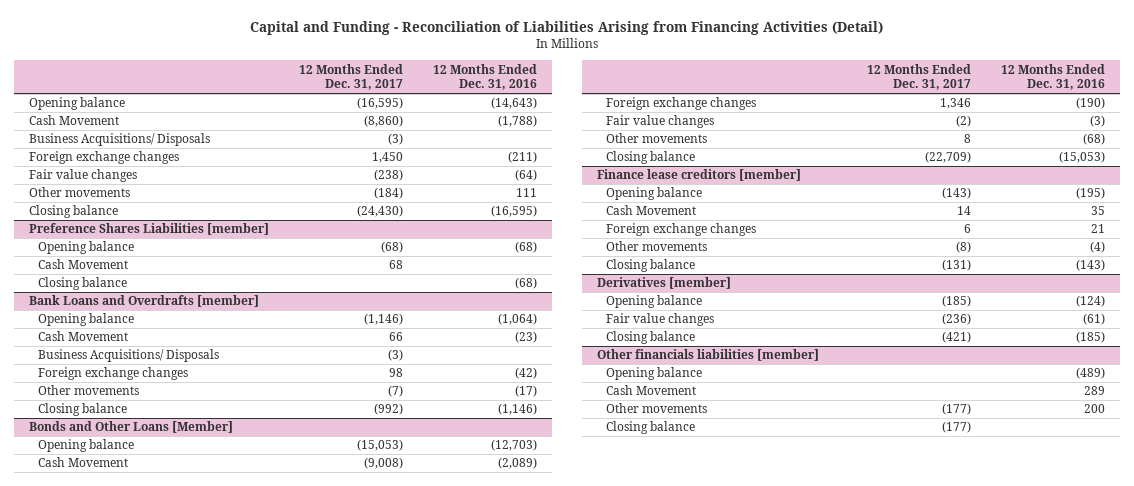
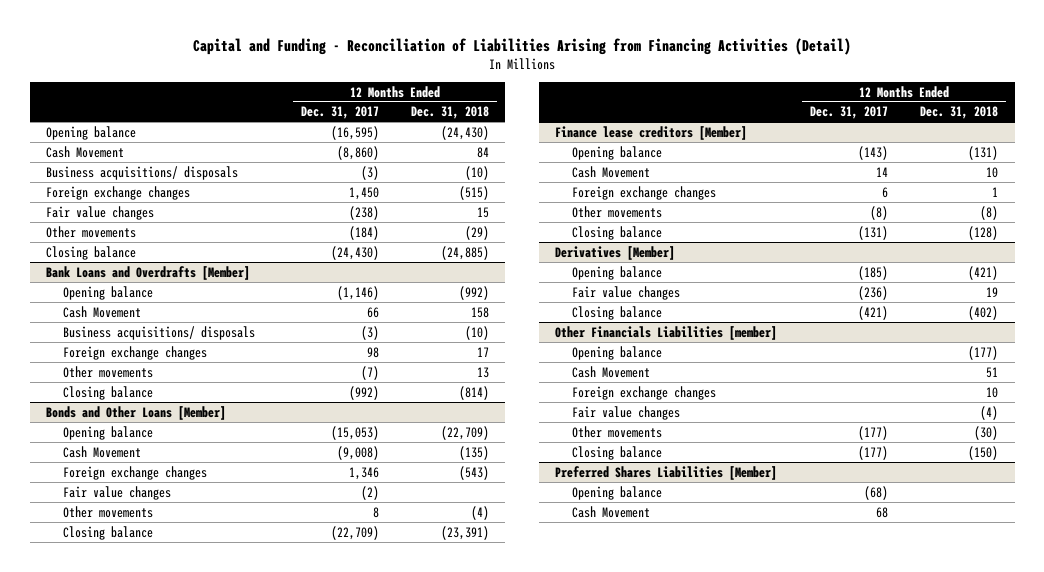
[432,63,537,91] 12 Months Ended Dec. 31, 2016 -> none
none -> [411,106,490,120] Dec. 31, 2018
[28,133,210,147] Business Acquisitions/ Disposals -> [46,165,239,180] Business acquisitions/ disposals
[28,223,269,236] Preference Shares Liabilities [member] -> none
[37,241,134,255] Opening balance -> none
[37,259,128,270] Cash Movement -> none
[37,277,127,291] Closing balance -> none
[28,295,259,308] Bank Loans and Overdrafts [member] -> [46,265,251,280] Bank Loans and Overdrafts [Member]
[37,349,219,363] Business Acquisitions/ Disposals -> [62,325,255,340] Business acquisitions/ disposals
[596,169,801,182] Finance lease creditors [member] -> [555,125,748,140] Finance lease creditors [Member]
[596,277,731,290] Derivatives [member] -> [555,245,676,260] Derivatives [Member]
[596,349,819,362] Other financials liabilities [member] -> [555,325,778,340] Other Financials Liabilities [member]
none -> [571,385,716,400] Foreign exchange changes
none -> [571,405,680,420] Fair value changes
none -> [555,465,778,480] Preferred Shares Liabilities [Member]
none -> [571,485,662,500] Opening balance
none -> [571,505,650,518] Cash Movement

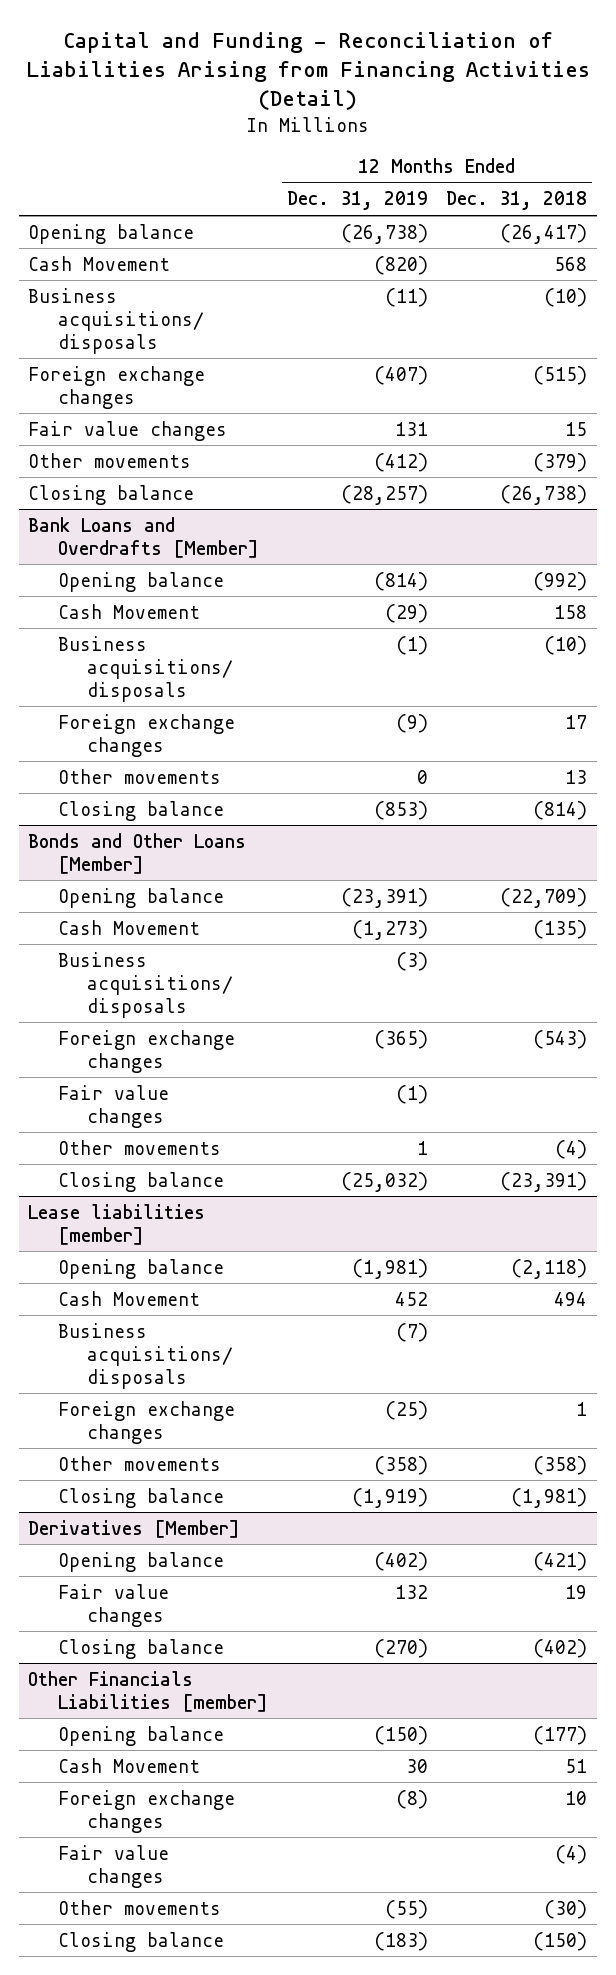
[300,106,379,120] Dec. 31, 2017 -> none
none -> [286,191,428,211] Dec. 31, 2019
[441,125,490,140] (24,430) -> [500,223,588,244] (26,417)
[477,146,490,158] 84 -> [554,256,588,271] 568
[465,225,490,240] (29) -> [533,452,588,472] (379)
[441,245,490,260] (24,885) -> [500,484,588,505] (26,738)
none -> [57,951,233,1018] Business acquisitions/ disposals
[555,125,748,140] Finance lease creditors [Member] -> none
none -> [28,1203,206,1245] Lease liabilities [member]
[968,145,999,160] (131) -> [511,1258,588,1279] (2,118)
[986,166,999,178] 10 -> [554,1291,588,1306] 494
none -> [57,1322,233,1389] Business acquisitions/ disposals
[980,205,999,220] (8) -> [533,1455,588,1475] (358)
[968,225,999,240] (128) -> [511,1487,588,1508] (1,981)
[555,465,778,480] Preferred Shares Liabilities [Member] -> none
[571,485,662,500] Opening balance -> none
[571,505,650,518] Cash Movement -> none

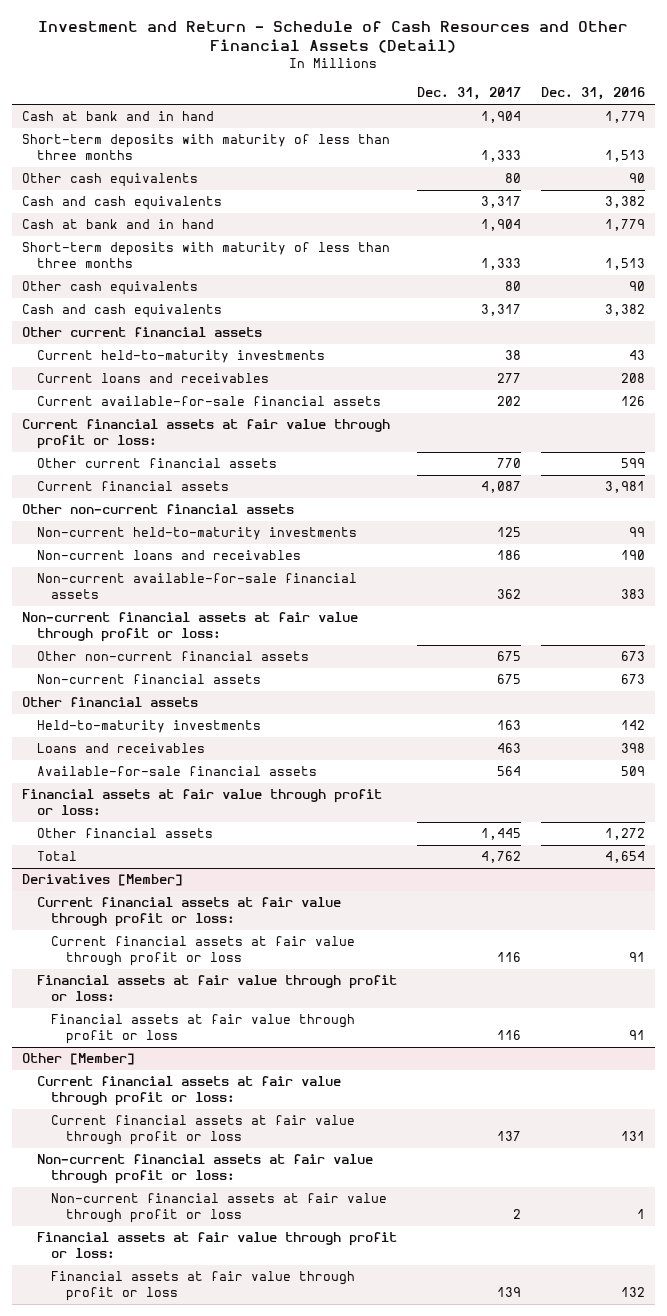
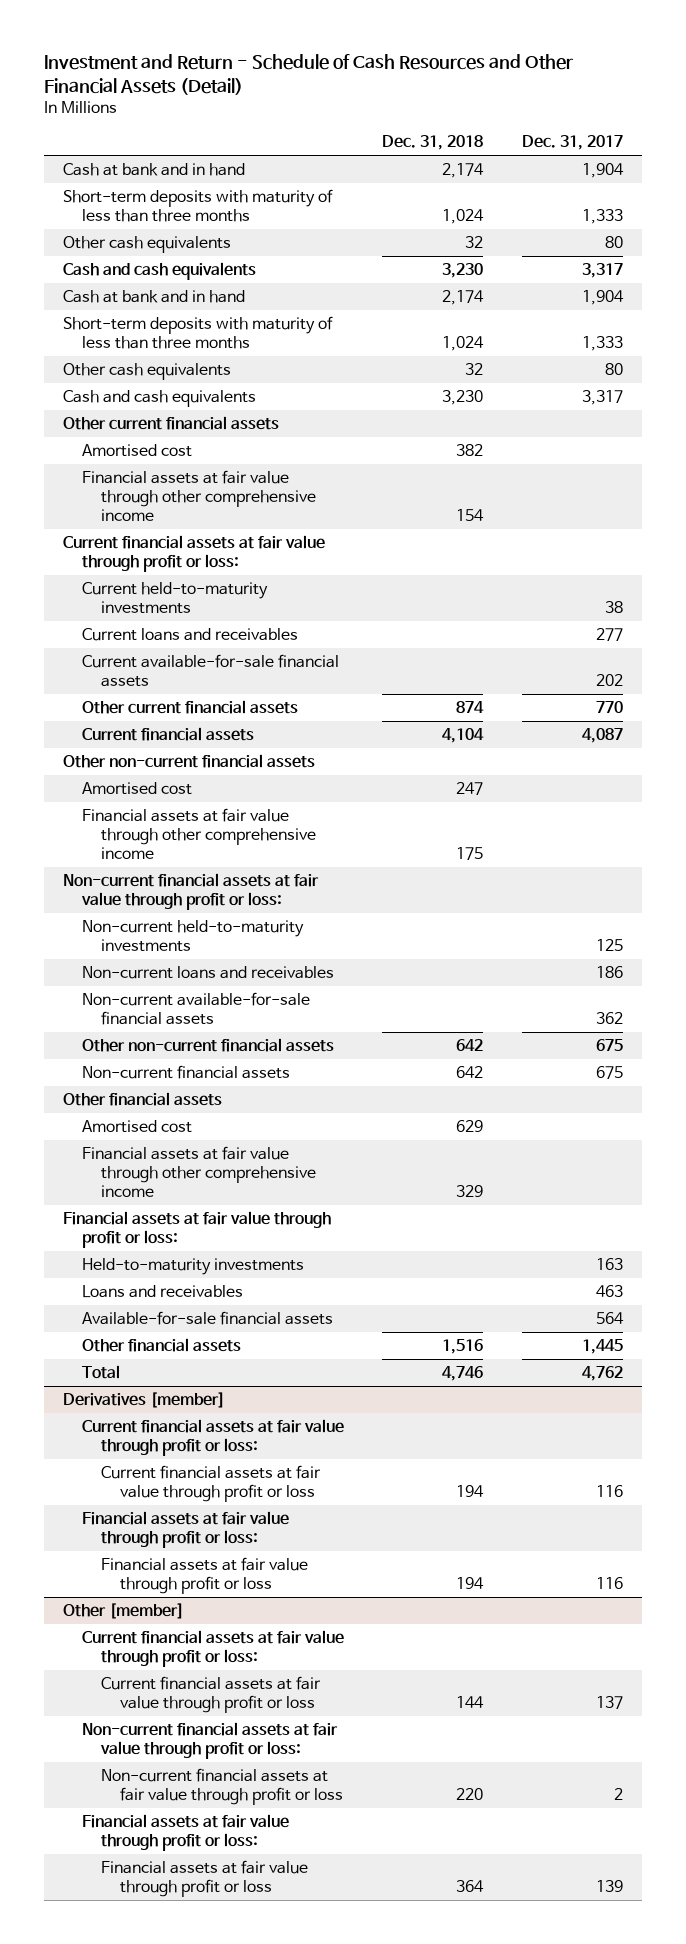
[540,87,645,101] Dec. 31, 2016 -> none
none -> [382,135,484,151] Dec. 31, 2018
none -> [82,444,193,458] Amortised cost
none -> [82,470,316,522] Financial assets at fair value through other comprehensive income
[22,419,391,450] Current financial assets at fair value through profit or loss: -> [63,535,326,573] Current financial assets at fair value through profit or loss:
none -> [82,782,193,796] Amortised cost
none -> [82,808,316,860] Financial assets at fair value through other comprehensive income
[22,612,359,643] Non-current financial assets at fair value through profit or loss: -> [63,873,320,911] Non-current financial assets at fair value through profit or loss:
none -> [82,1120,193,1134] Amortised cost
none -> [82,1146,316,1198] Financial assets at fair value through other comprehensive income
[22,789,383,816] Financial assets at fair value through profit or loss: -> [63,1211,332,1249] Financial assets at fair value through profit or loss:
[22,874,184,887] Derivatives [Member] -> [63,1392,226,1409] Derivatives [member]
[22,1053,136,1066] Other [Member] -> [63,1603,185,1620] Other [member]

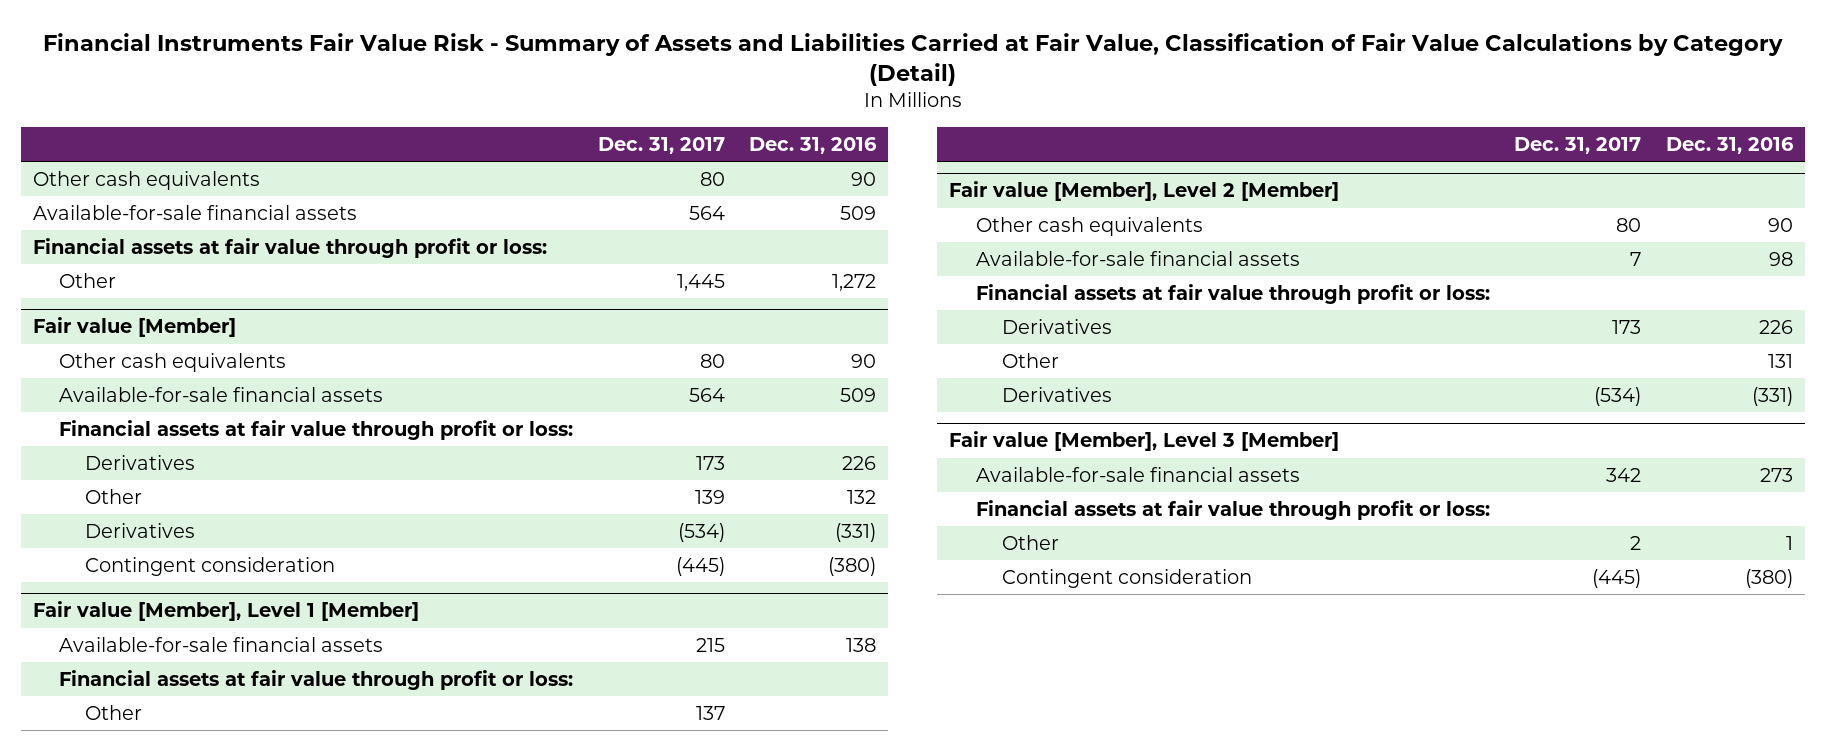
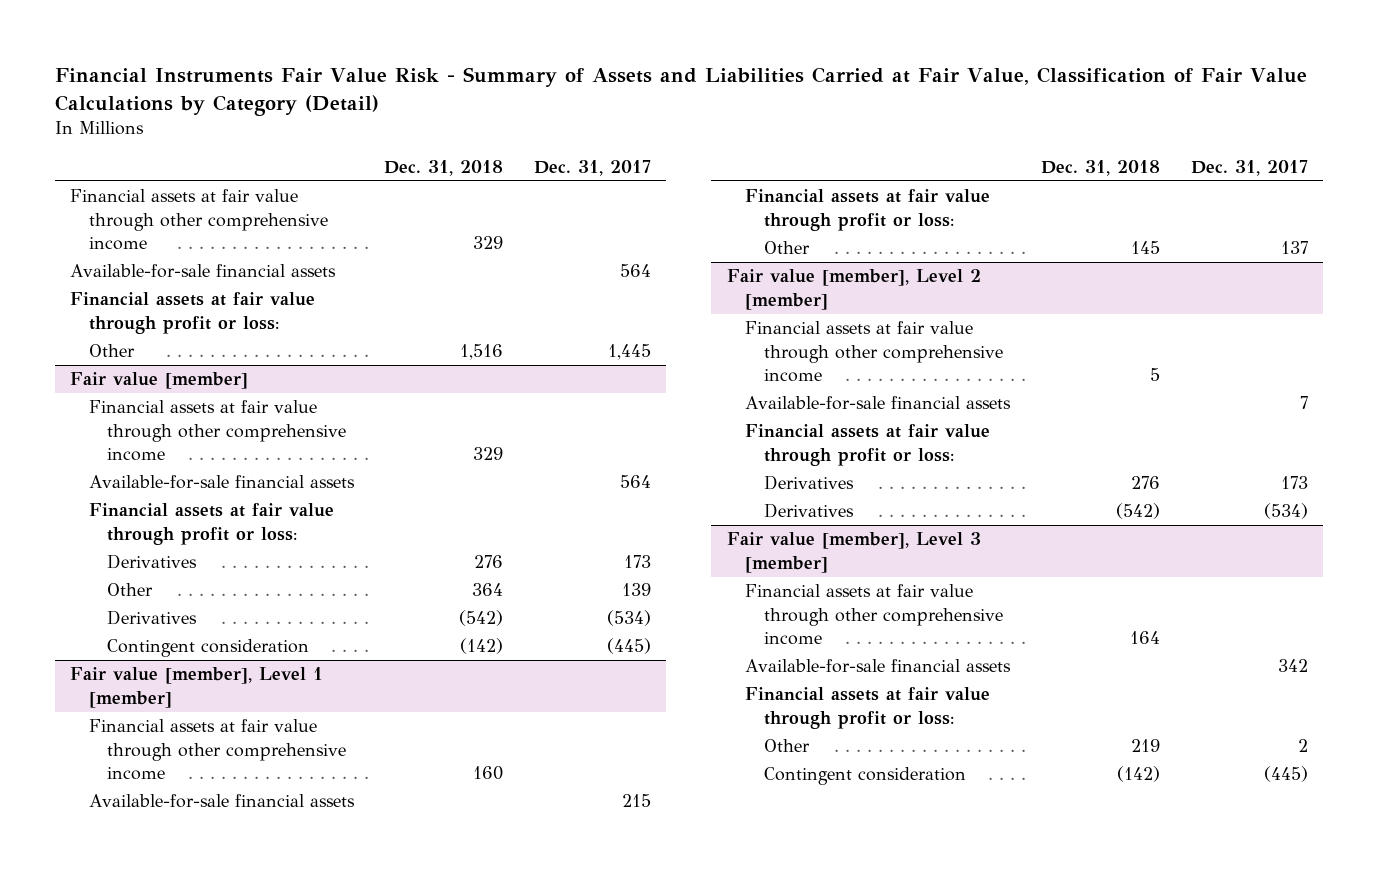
[749,136,878,154] Dec. 31, 2016 -> none
none -> [384,159,504,176] Dec. 31, 2018
[32,170,260,190] Other cash equivalents -> none
none -> [69,189,328,250] Financial assets at fair value through other comprehensive income
[58,352,286,372] Other cash equivalents -> none
[32,317,236,338] Fair value [Member] -> [69,372,248,390] Fair value [member]
none -> [88,400,347,461] Financial assets at fair value through other comprehensive income
[32,601,419,622] Fair value [Member], Level 1 [Member] -> [69,667,323,708] Fair value [member], Level 1 [member]
none -> [88,719,347,780] Financial assets at fair value through other comprehensive income
[975,216,1203,236] Other cash equivalents -> none
[949,181,1340,202] Fair value [Member], Level 2 [Member] -> [726,269,981,310] Fair value [member], Level 2 [member]
none -> [745,321,1003,382] Financial assets at fair value through other comprehensive income
[1001,352,1059,368] Other -> none
[949,431,1340,452] Fair value [Member], Level 3 [Member] -> [726,532,981,573] Fair value [member], Level 3 [member]
none -> [745,584,1003,645] Financial assets at fair value through other comprehensive income

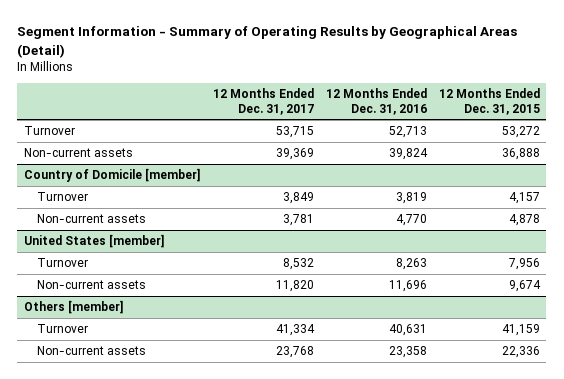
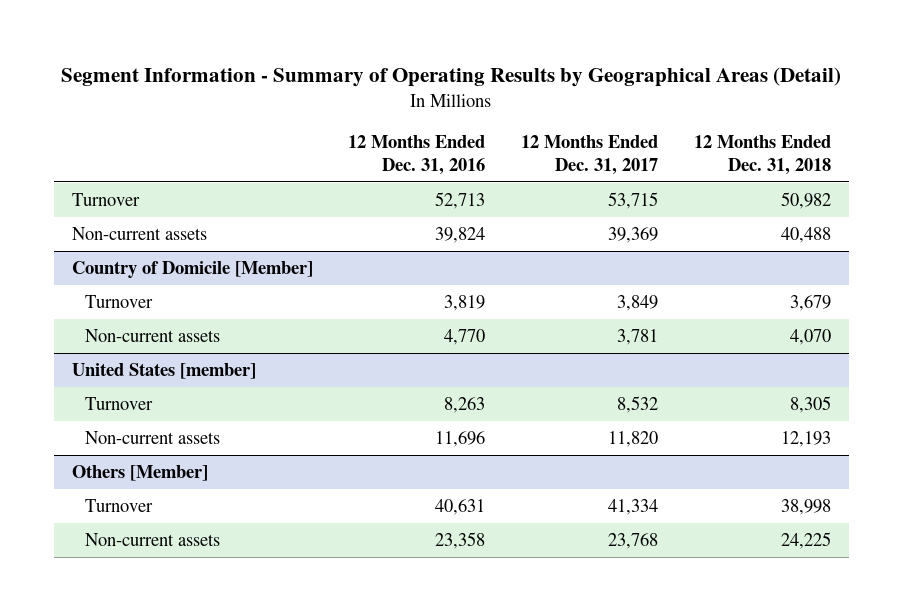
[439,87,541,115] 12 Months Ended Dec. 31, 2015 -> none
none -> [693,135,831,175] 12 Months Ended Dec. 31, 2018
[23,168,201,183] Country of Domicile [member] -> [71,261,313,279] Country of Domicile [Member]
[23,300,124,315] Others [member] -> [71,465,208,482] Others [Member]

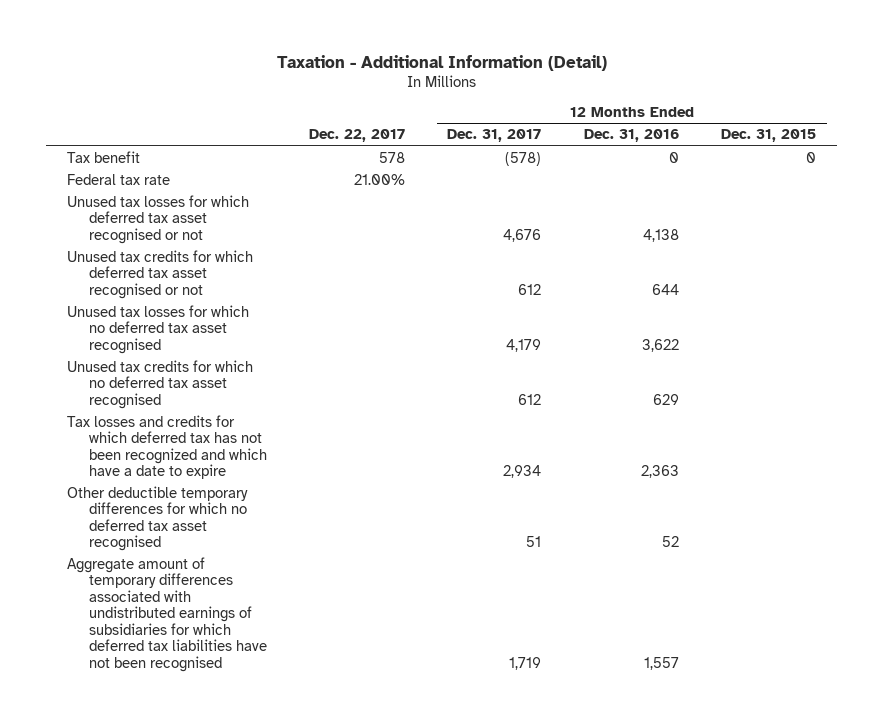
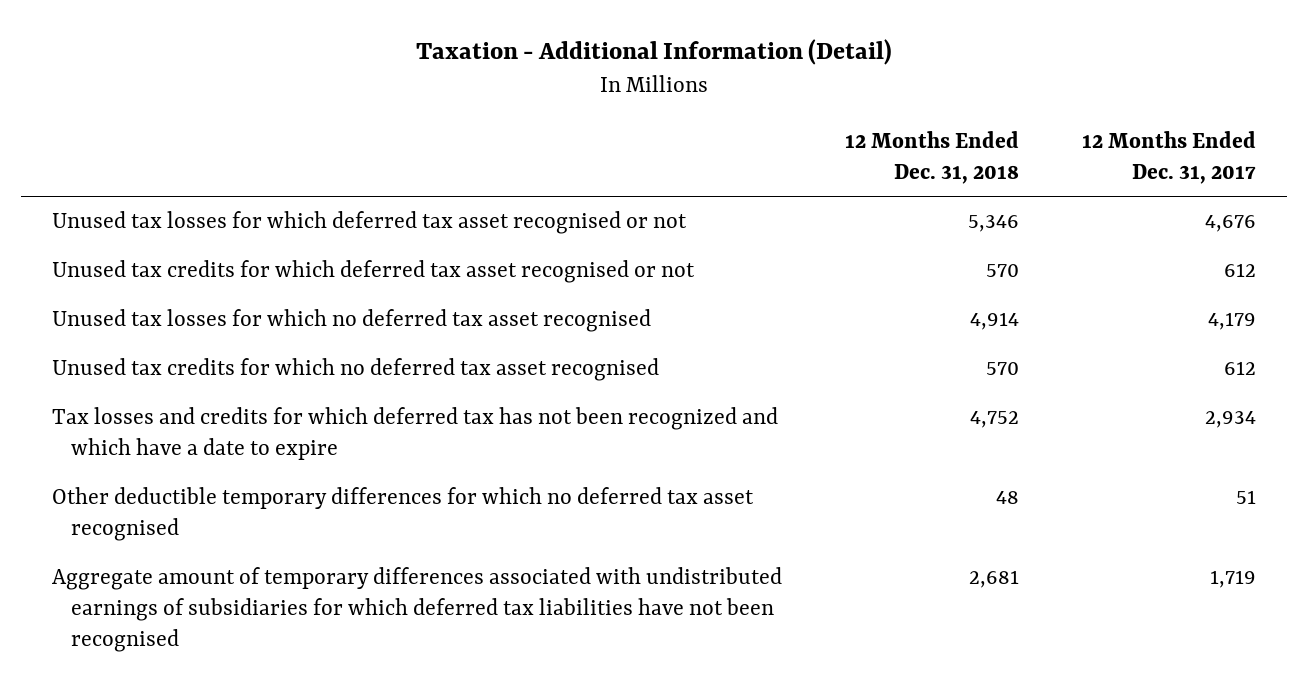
[309,129,406,143] Dec. 22, 2017 -> none
[583,129,679,143] Dec. 31, 2016 -> none
[721,129,817,143] Dec. 31, 2015 -> none
none -> [845,131,1020,184] 12 Months Ended Dec. 31, 2018
[67,150,141,163] Tax benefit -> none
[67,173,171,185] Federal tax rate -> none

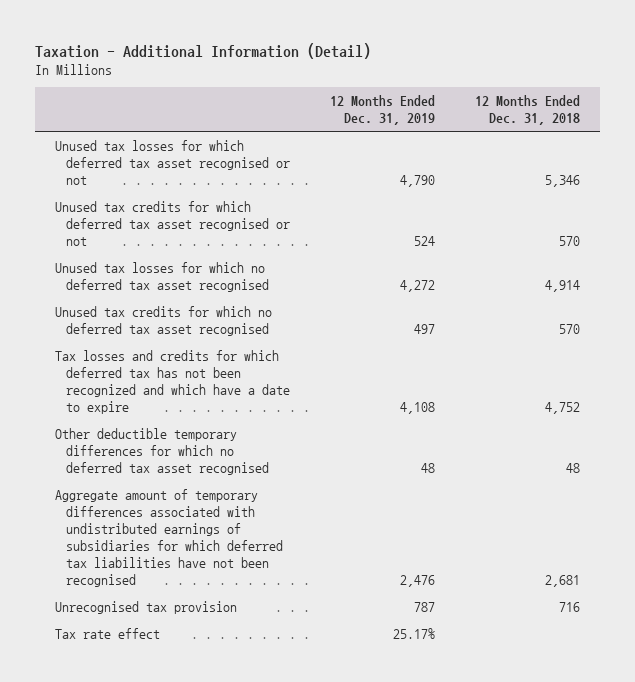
[1081,131,1256,184] 12 Months Ended Dec. 31, 2017 -> none
none -> [330,95,436,126] 12 Months Ended Dec. 31, 2019
none -> [55,600,238,614] Unrecognised tax provision
none -> [55,627,161,639] Tax rate effect

